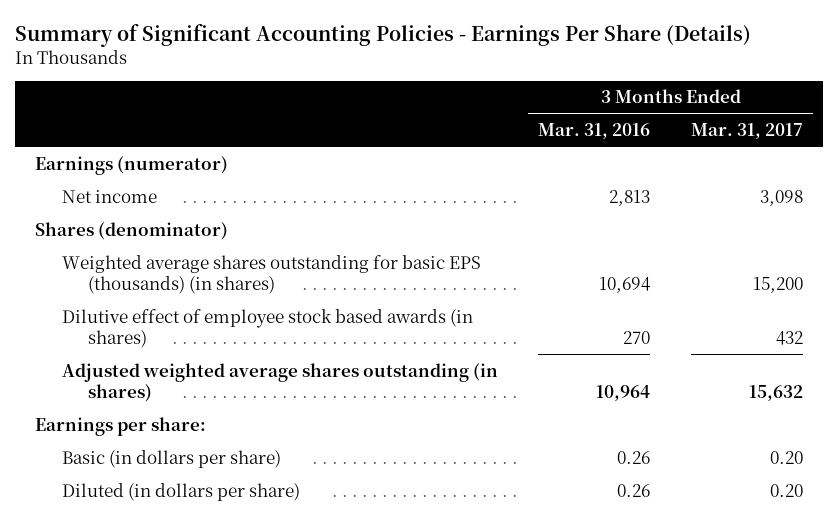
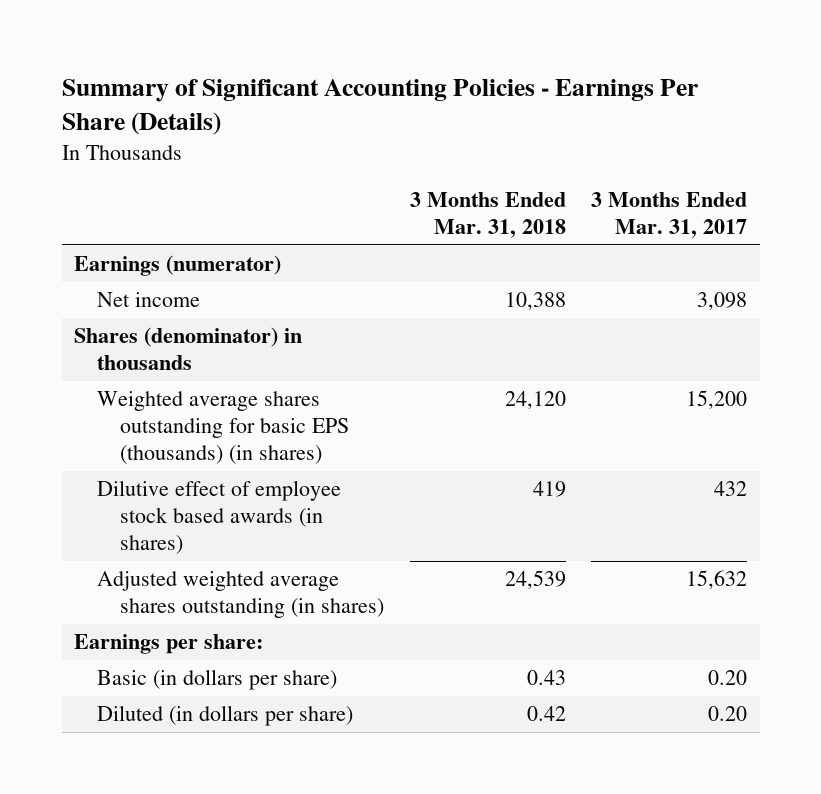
[538,123,651,140] Mar. 31, 2016 -> none
none -> [409,192,566,238] 3 Months Ended Mar. 31, 2018
[35,221,229,240] Shares (denominator) -> [74,327,303,371] Shares (denominator) in thousands

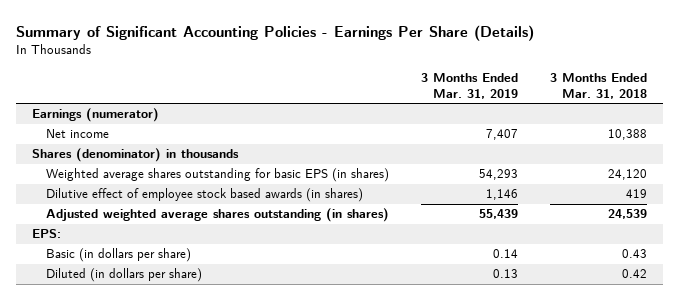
[591,192,748,238] 3 Months Ended Mar. 31, 2017 -> none
none -> [421,73,519,100] 3 Months Ended Mar. 31, 2019
[97,391,350,464] Weighted average shares outstanding for basic EPS (thousands) (in shares) -> [46,168,390,183] Weighted average shares outstanding for basic EPS (in shares)
[74,634,264,655] Earnings per share: -> [32,229,62,239] EPS:

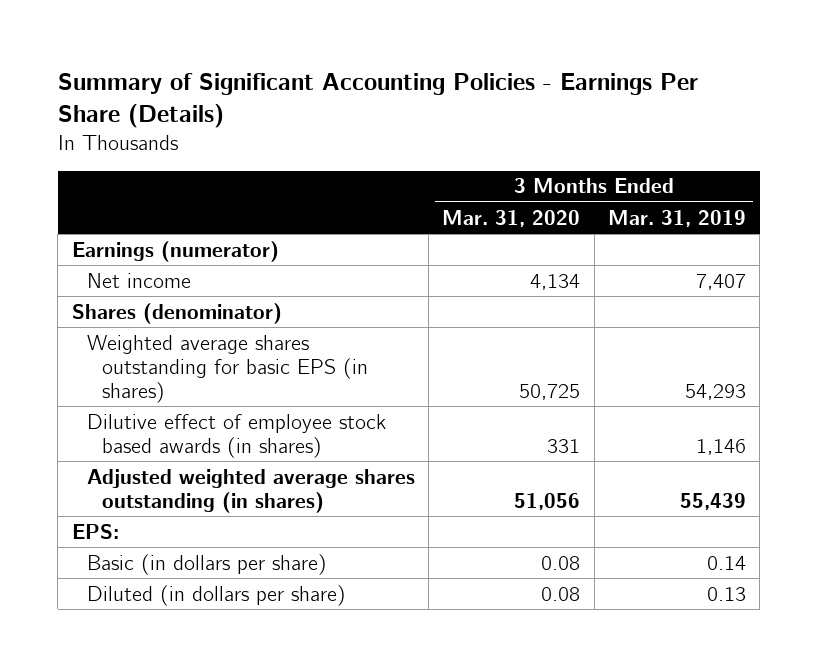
[550,73,648,100] 3 Months Ended Mar. 31, 2018 -> none
none -> [442,209,581,227] Mar. 31, 2020
[32,148,240,163] Shares (denominator) in thousands -> [71,302,282,324] Shares (denominator)

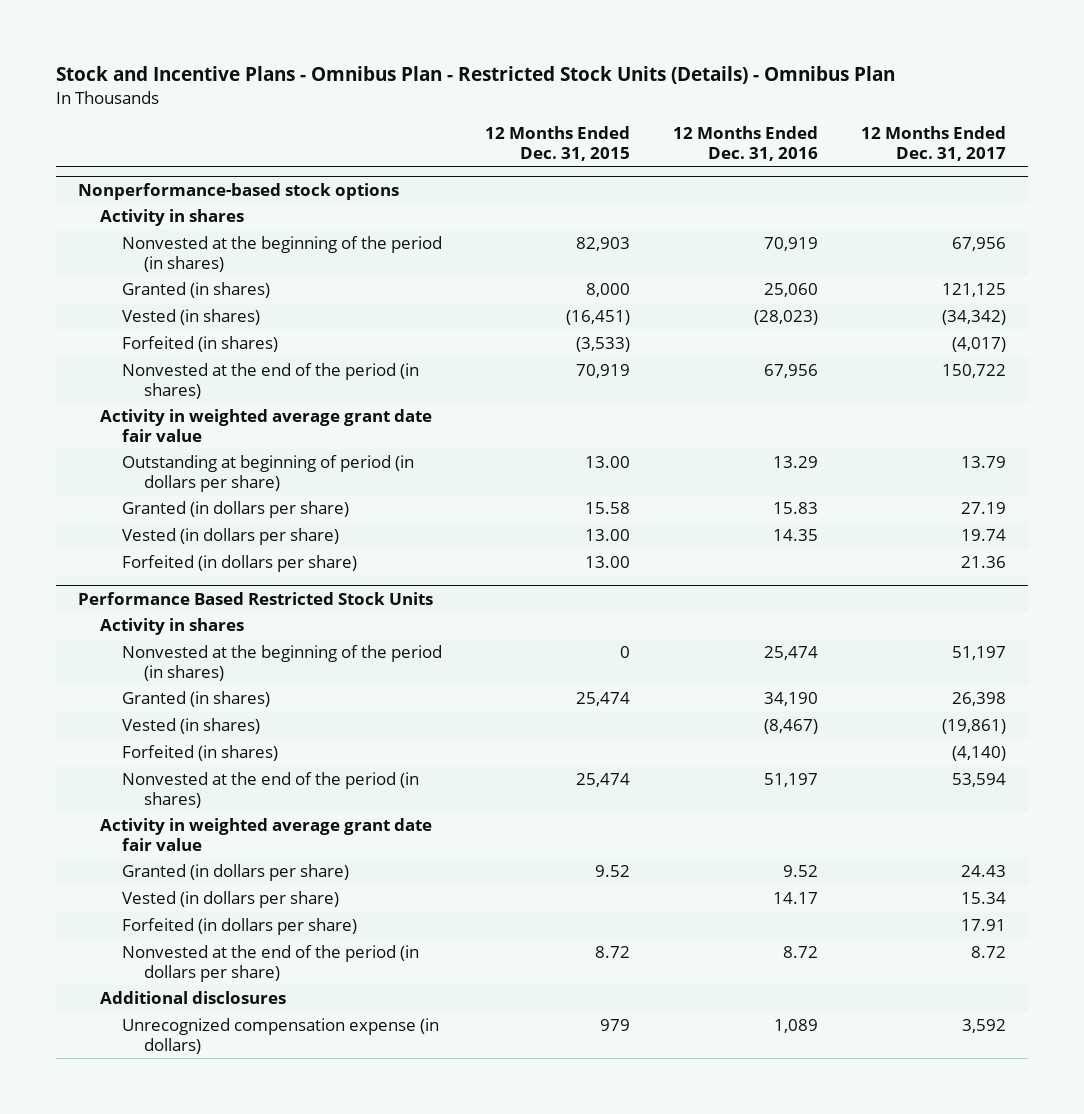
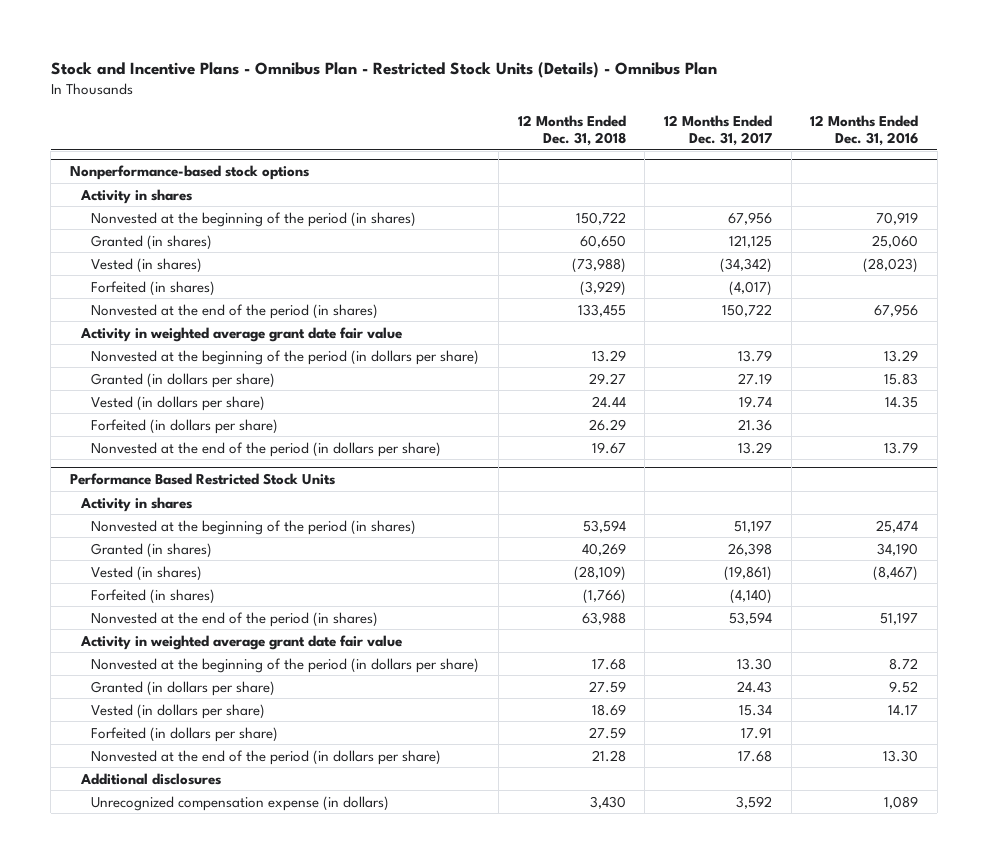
[484,126,630,161] 12 Months Ended Dec. 31, 2015 -> none
none -> [517,114,626,146] 12 Months Ended Dec. 31, 2018
[121,455,414,492] Outstanding at beginning of period (in dollars per share) -> [91,349,480,365] Nonvested at the beginning of the period (in dollars per share)
none -> [91,441,442,457] Nonvested at the end of the period (in dollars per share)
none -> [91,657,480,673] Nonvested at the beginning of the period (in dollars per share)
[782,946,818,959] 8.72 -> [883,749,919,762] 13.30
[971,946,1007,959] 8.72 -> [737,749,772,762] 17.68

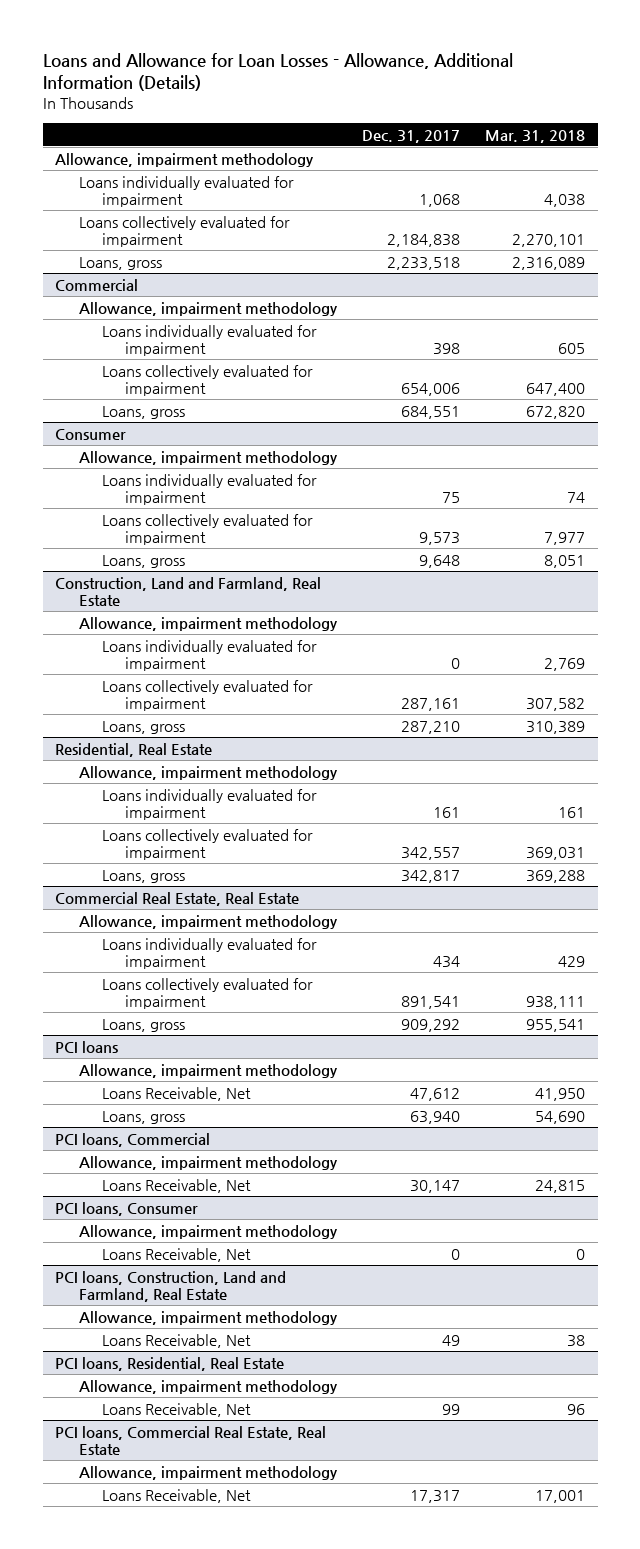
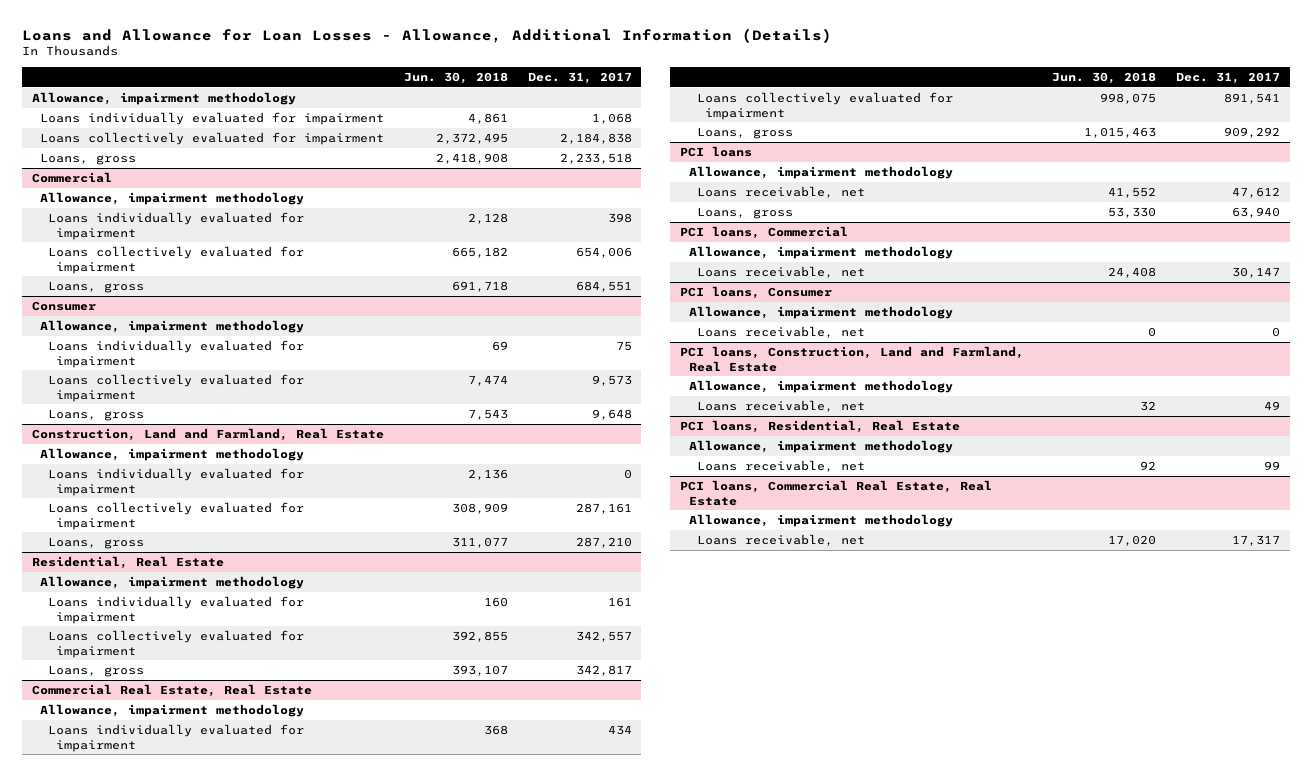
[484,129,585,143] Mar. 31, 2018 -> none
none -> [403,71,508,84] Jun. 30, 2018
[101,1086,251,1101] Loans Receivable, Net -> [696,185,865,198] Loans receivable, net
[101,1178,251,1193] Loans Receivable, Net -> [696,265,865,278] Loans receivable, net
[101,1247,251,1262] Loans Receivable, Net -> [696,325,865,338] Loans receivable, net
[101,1333,251,1348] Loans Receivable, Net -> [696,399,865,412] Loans receivable, net
[101,1402,251,1417] Loans Receivable, Net -> [696,459,865,472] Loans receivable, net
[101,1488,251,1503] Loans Receivable, Net -> [696,533,865,546] Loans receivable, net

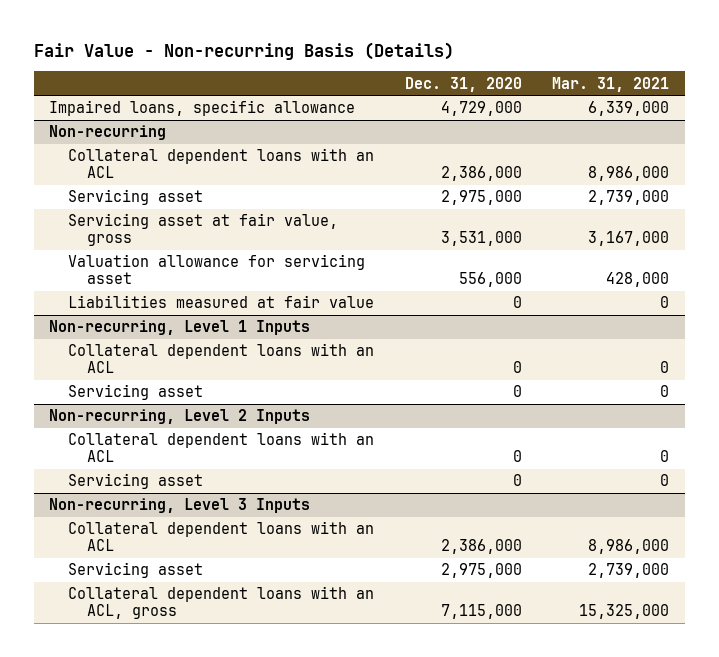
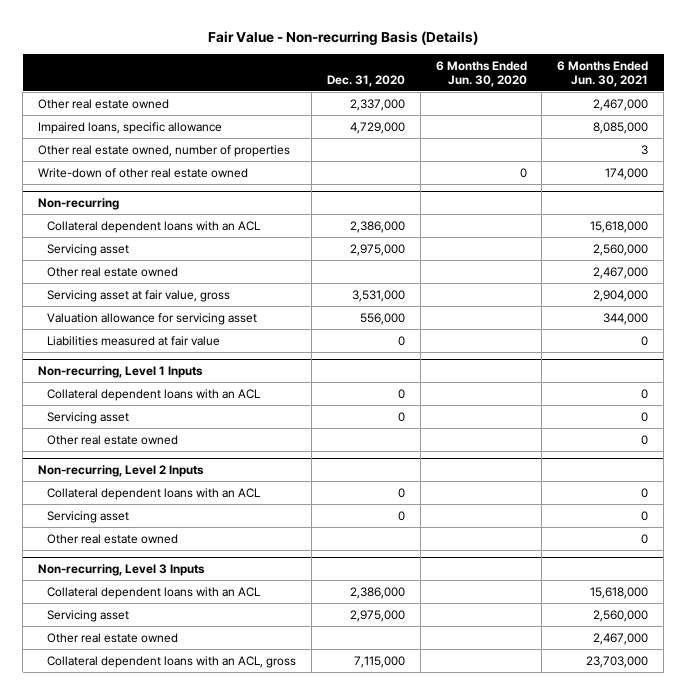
[552,76,670,92] Mar. 31, 2021 -> none
none -> [435,60,527,87] 6 Months Ended Jun. 30, 2020
none -> [557,60,649,87] 6 Months Ended Jun. 30, 2021
none -> [38,98,170,109] Other real estate owned
none -> [38,144,291,157] Other real estate owned, number of properties
none -> [38,167,249,178] Write-down of other real estate owned
none -> [46,266,178,277] Other real estate owned
none -> [46,434,178,445] Other real estate owned
none -> [46,533,178,544] Other real estate owned
none -> [46,632,178,643] Other real estate owned

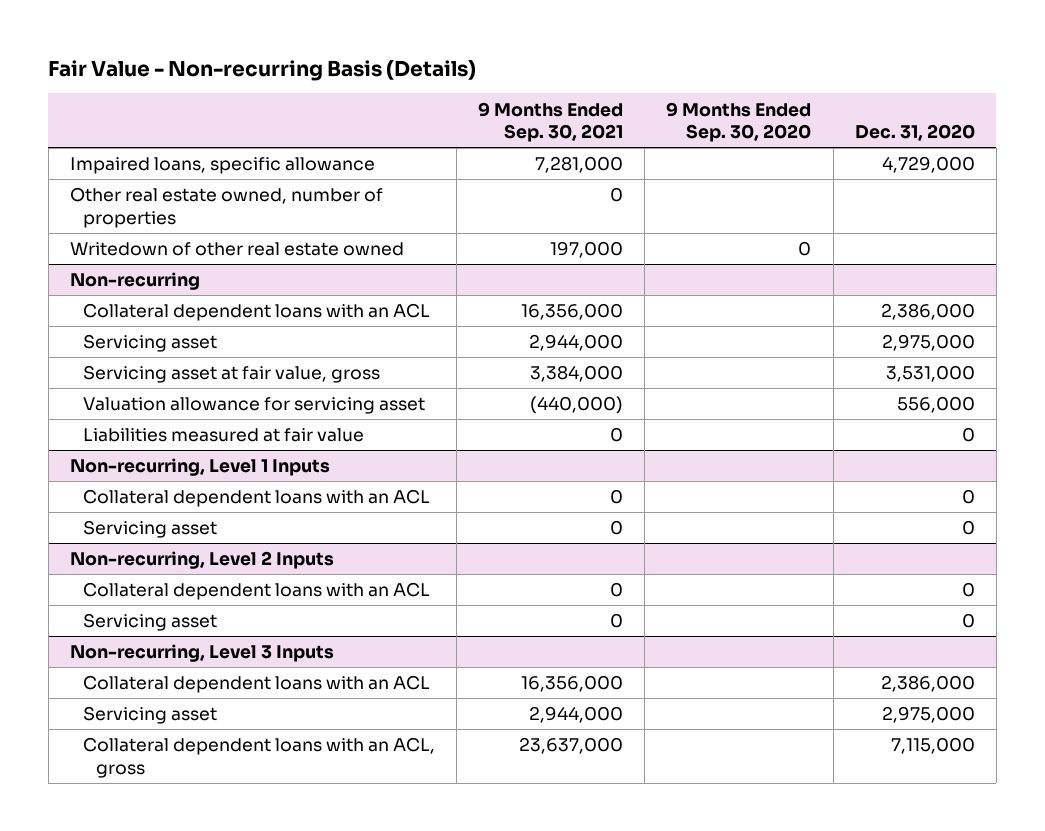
[435,60,527,87] 6 Months Ended Jun. 30, 2020 -> none
[557,60,649,87] 6 Months Ended Jun. 30, 2021 -> none
none -> [478,101,624,143] 9 Months Ended Sep. 30, 2021
none -> [666,101,812,143] 9 Months Ended Sep. 30, 2020
[38,98,170,109] Other real estate owned -> none
[38,167,249,178] Write-down of other real estate owned -> [70,242,405,257] Writedown of other real estate owned
[46,266,178,277] Other real estate owned -> none
[46,434,178,445] Other real estate owned -> none
[46,533,178,544] Other real estate owned -> none
[46,632,178,643] Other real estate owned -> none

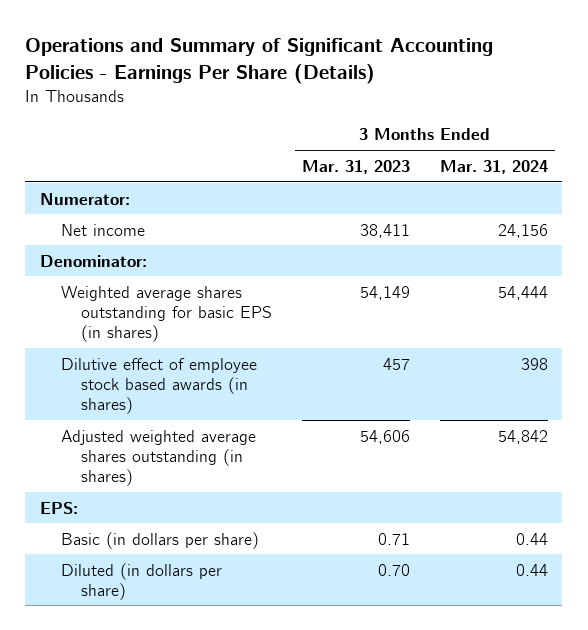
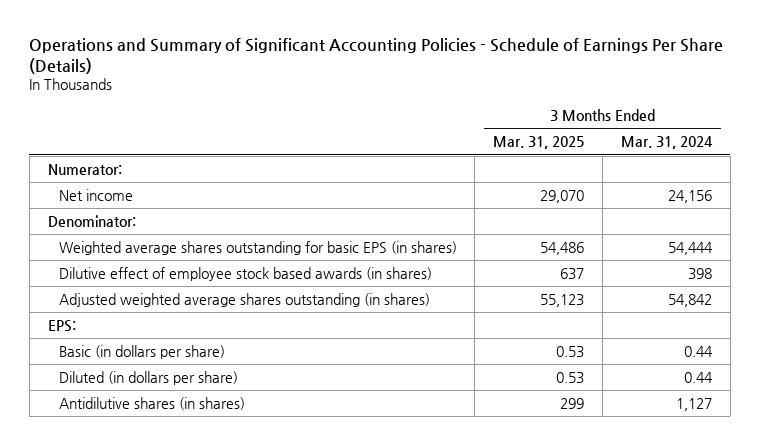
[25,37,494,84] Operations and Summary of Significant Accounting Policies - Earnings Per Share (Details) -> [29,38,724,74] Operations and Summary of Significant Accounting Policies - Schedule of Earnings Per Share (Details)
[302,159,411,174] Mar. 31, 2023 -> none
none -> [493,136,585,150] Mar. 31, 2025
none -> [58,396,245,410] Antidilutive shares (in shares)

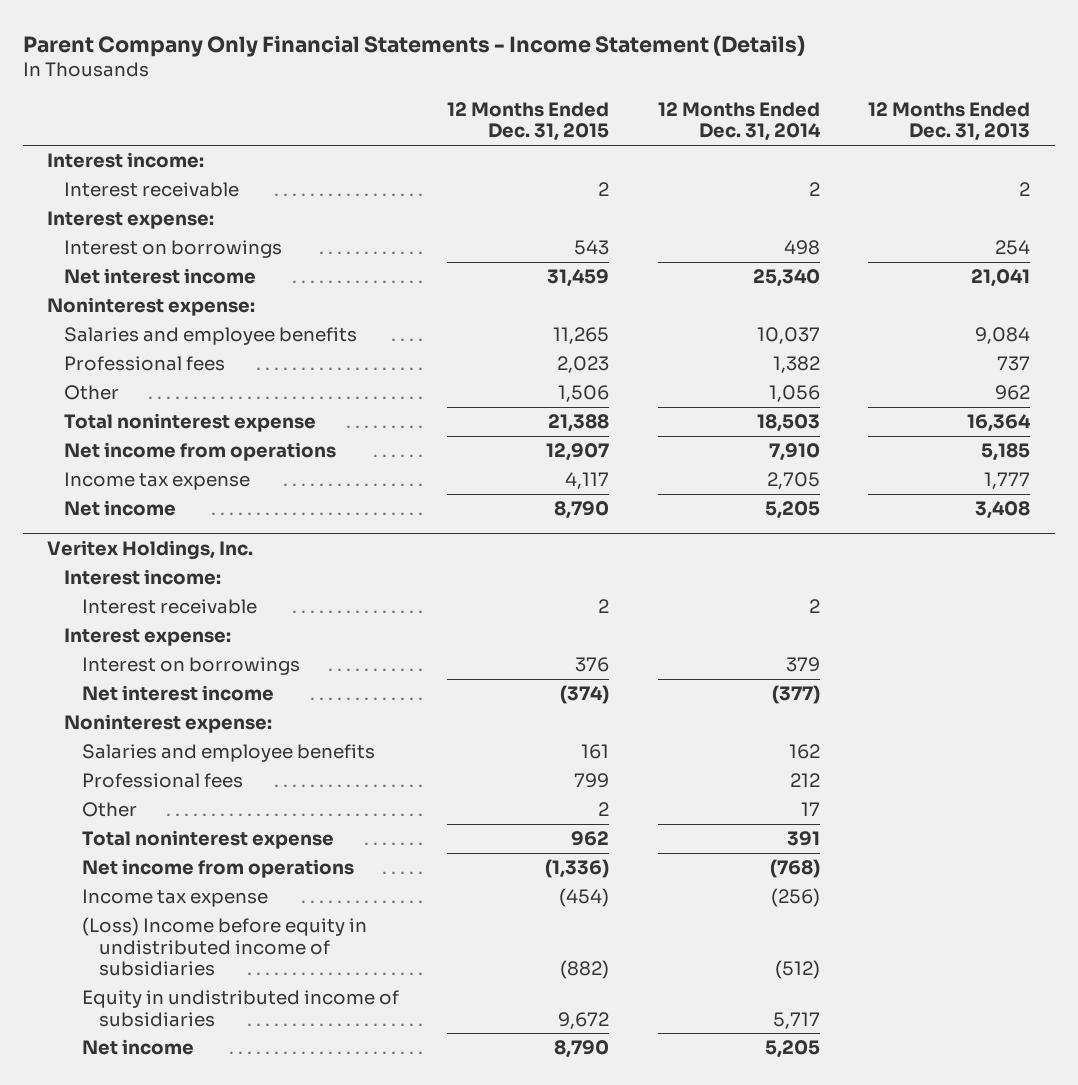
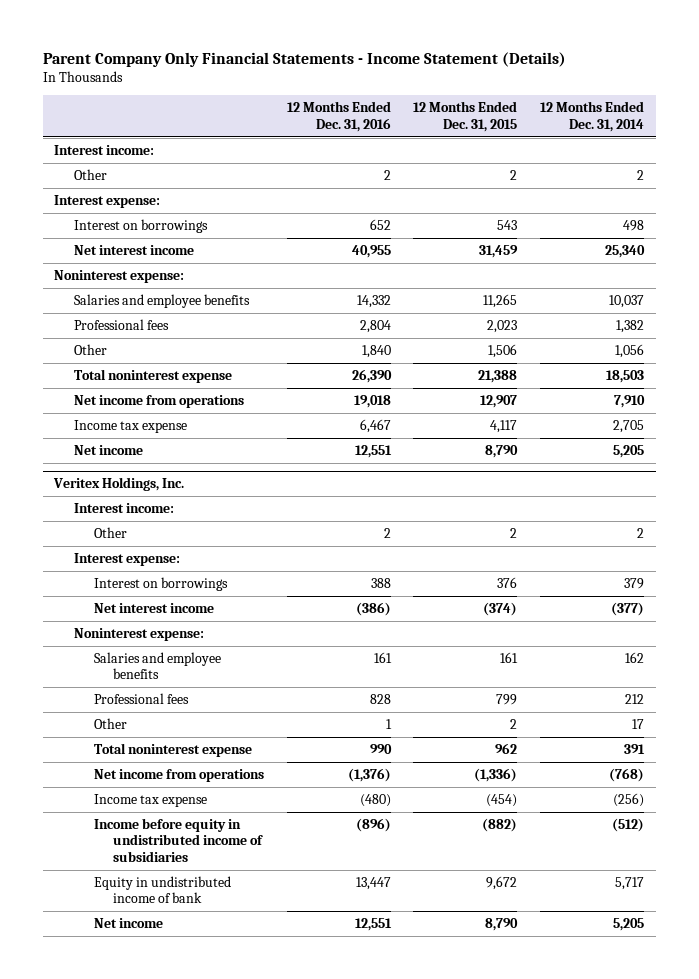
[868,102,1031,142] 12 Months Ended Dec. 31, 2013 -> none
none -> [286,101,391,132] 12 Months Ended Dec. 31, 2016
[64,182,240,198] Interest receivable -> [74,169,108,181] Other
[81,599,257,615] Interest receivable -> [93,527,127,539] Other
[81,917,367,976] (Loss) Income before equity in undistributed income of subsidiaries -> [93,818,264,862] Income before equity in undistributed income of subsidiaries
[81,990,399,1027] Equity in undistributed income of subsidiaries -> [93,876,231,904] Equity in undistributed income of bank

